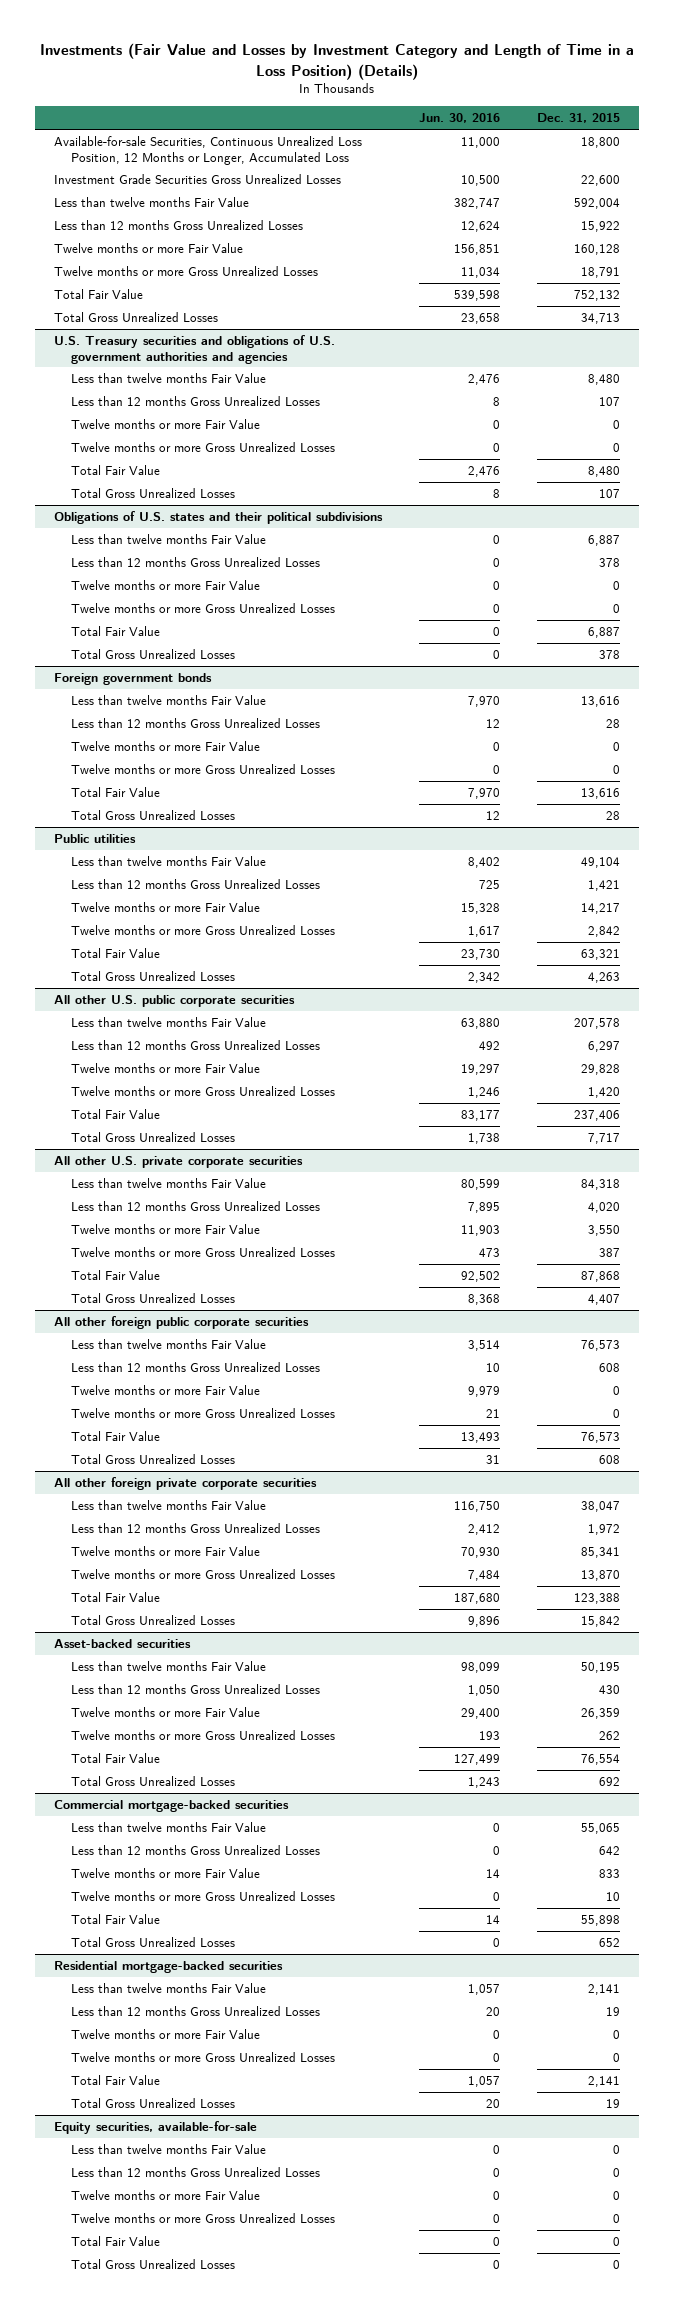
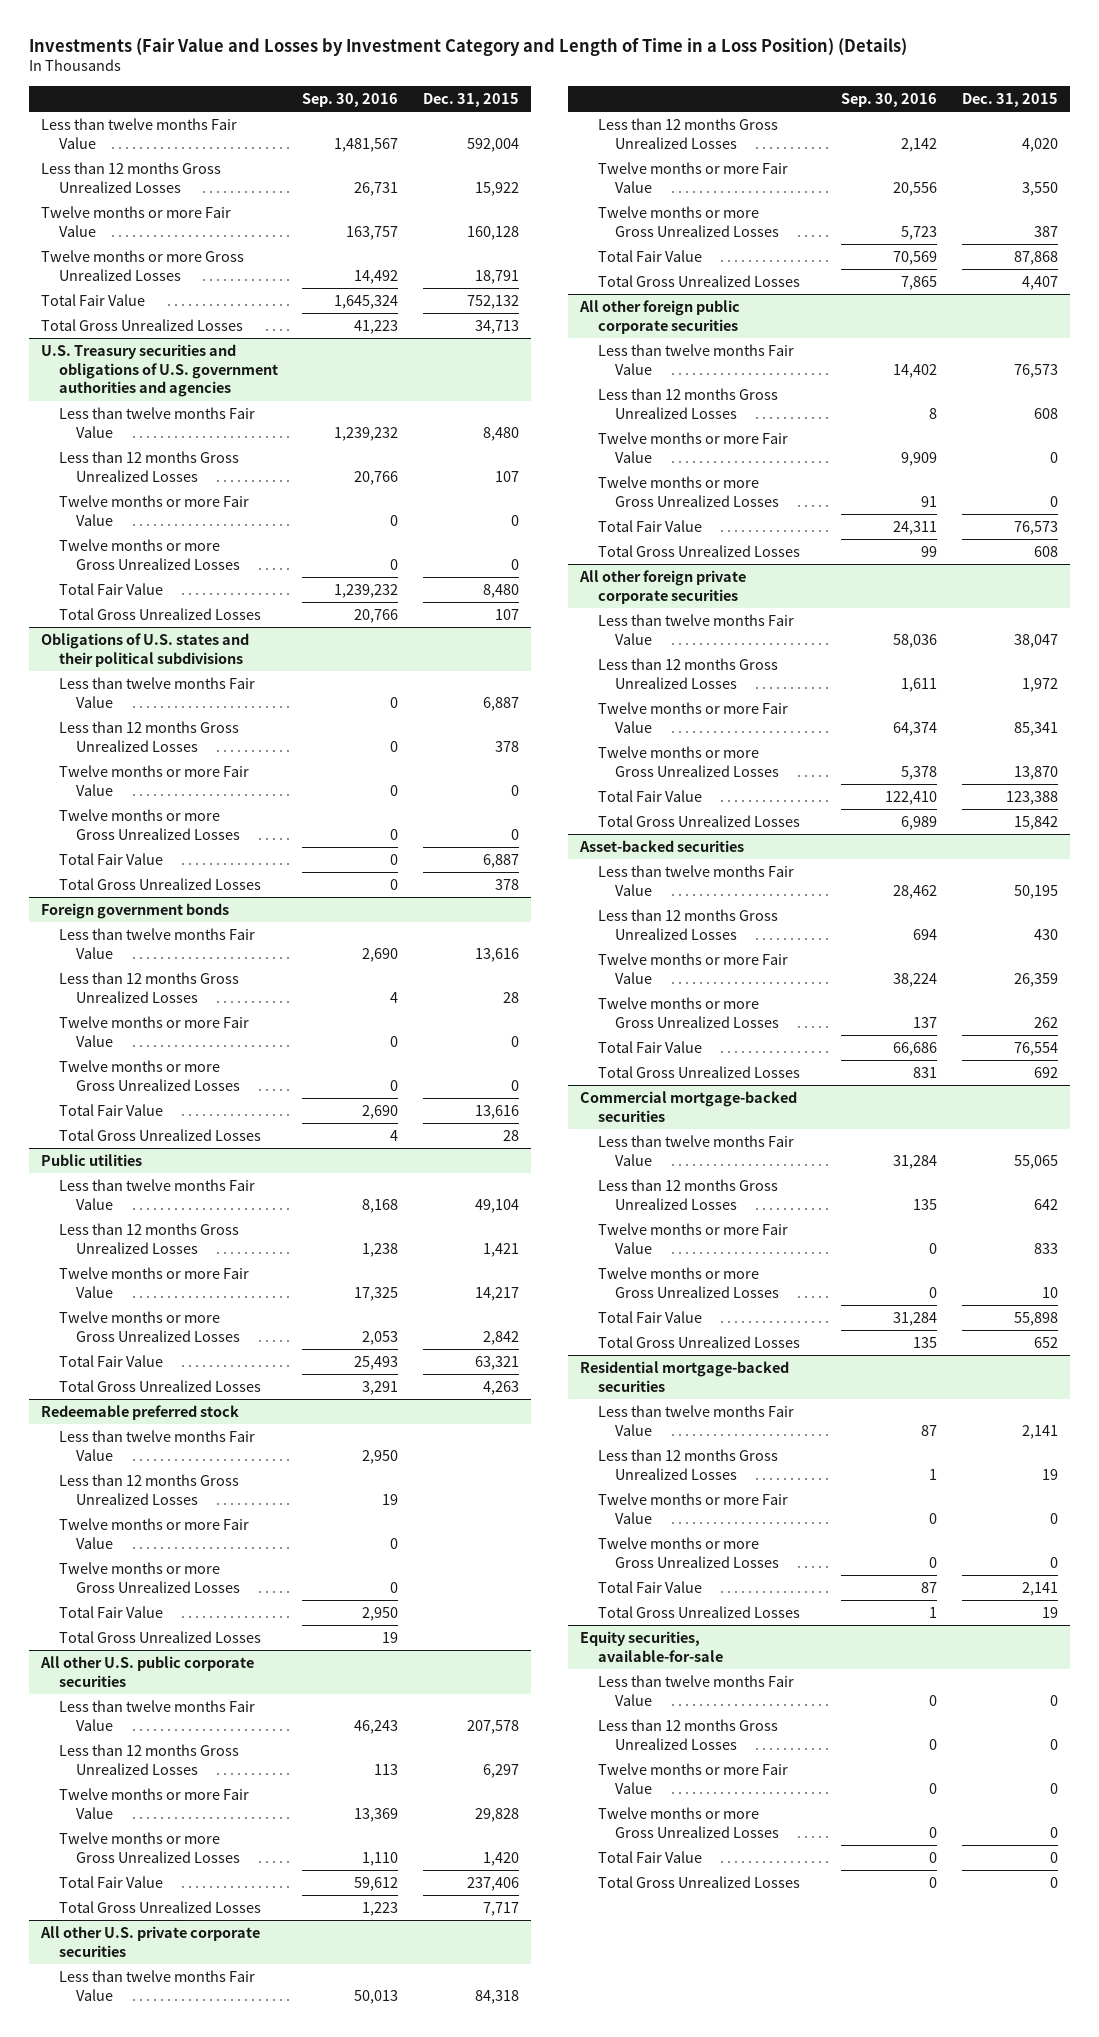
[419,113,501,124] Jun. 30, 2016 -> none
none -> [302,92,399,107] Sep. 30, 2016
[53,135,362,165] Available-for-sale Securities, Continuous Unrealized Loss Position, 12 Months or Longer, Accumulated Loss -> none
[53,173,341,184] Investment Grade Securities Gross Unrealized Losses -> none
none -> [41,1404,240,1420] Redeemable preferred stock
none -> [58,1429,255,1461] Less than twelve months Fair Value
none -> [58,1473,239,1505] Less than 12 months Gross Unrealized Losses
none -> [58,1517,249,1549] Twelve months or more Fair Value
none -> [58,1561,241,1593] Twelve months or more Gross Unrealized Losses
none -> [58,1605,163,1618] Total Fair Value
none -> [58,1630,261,1643] Total Gross Unrealized Losses

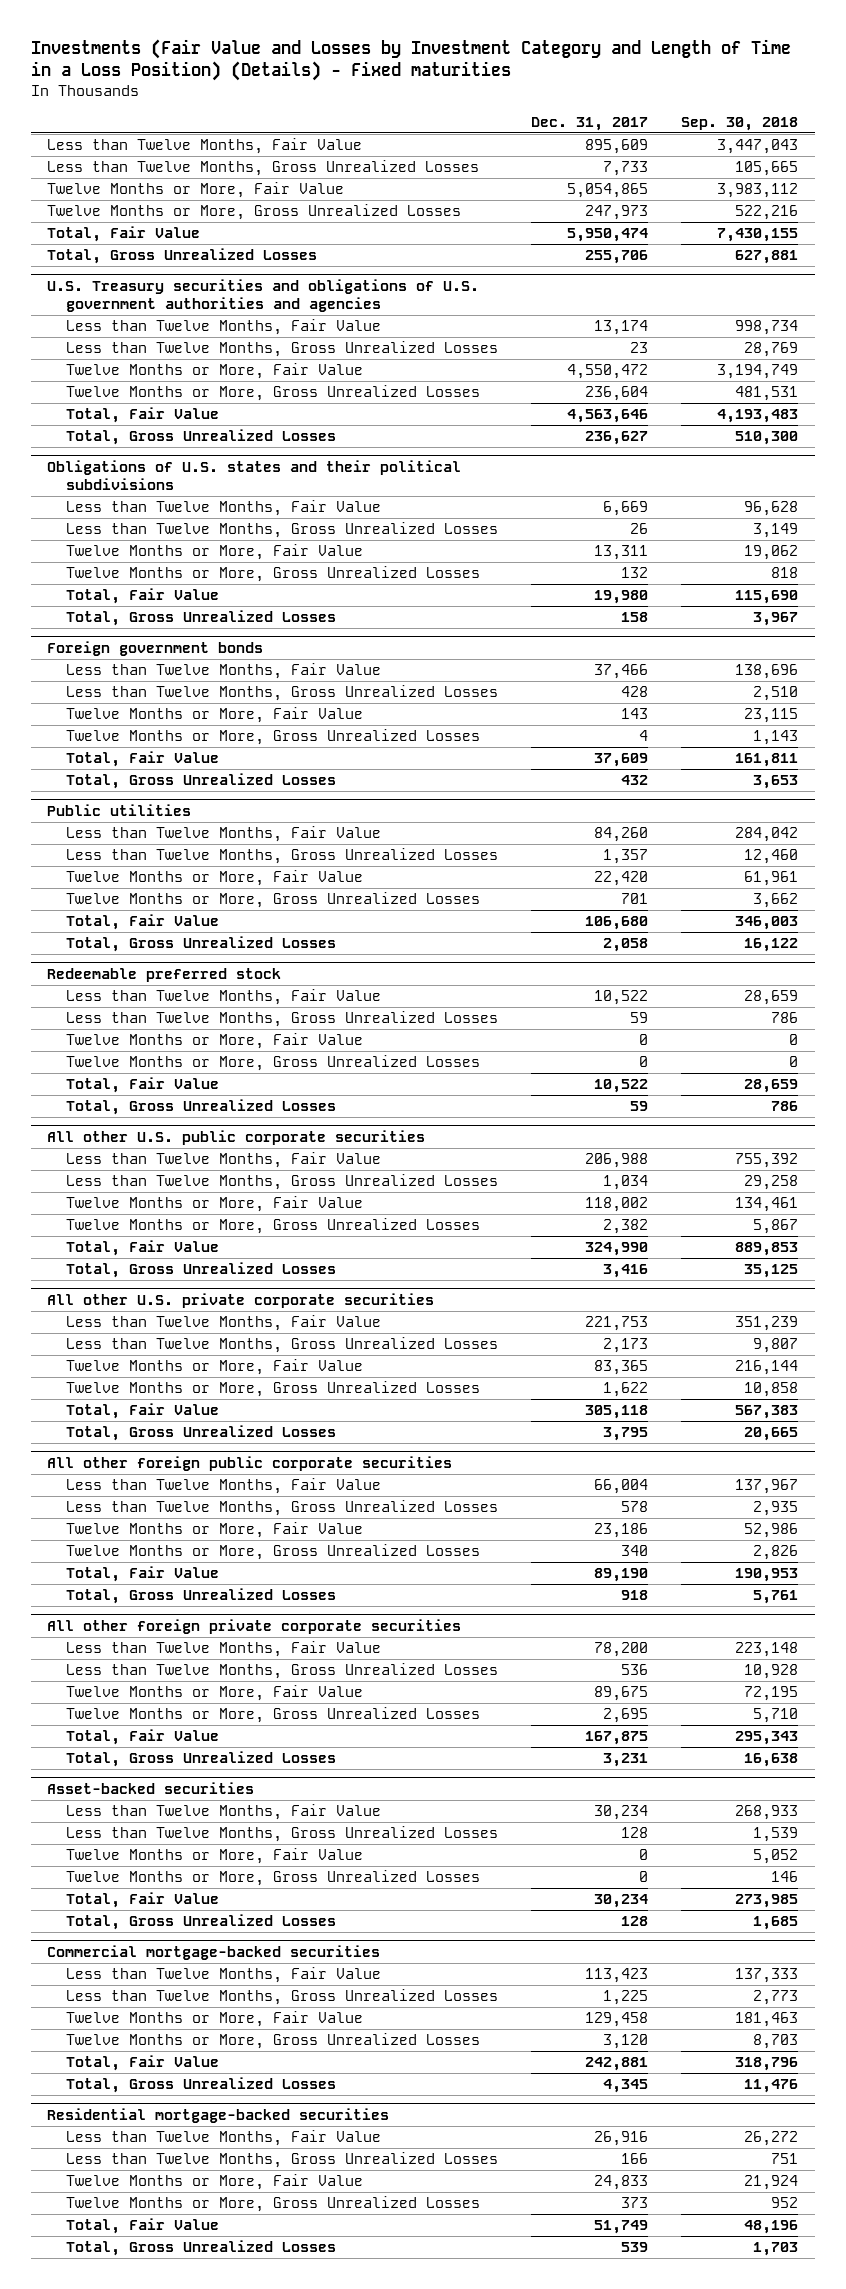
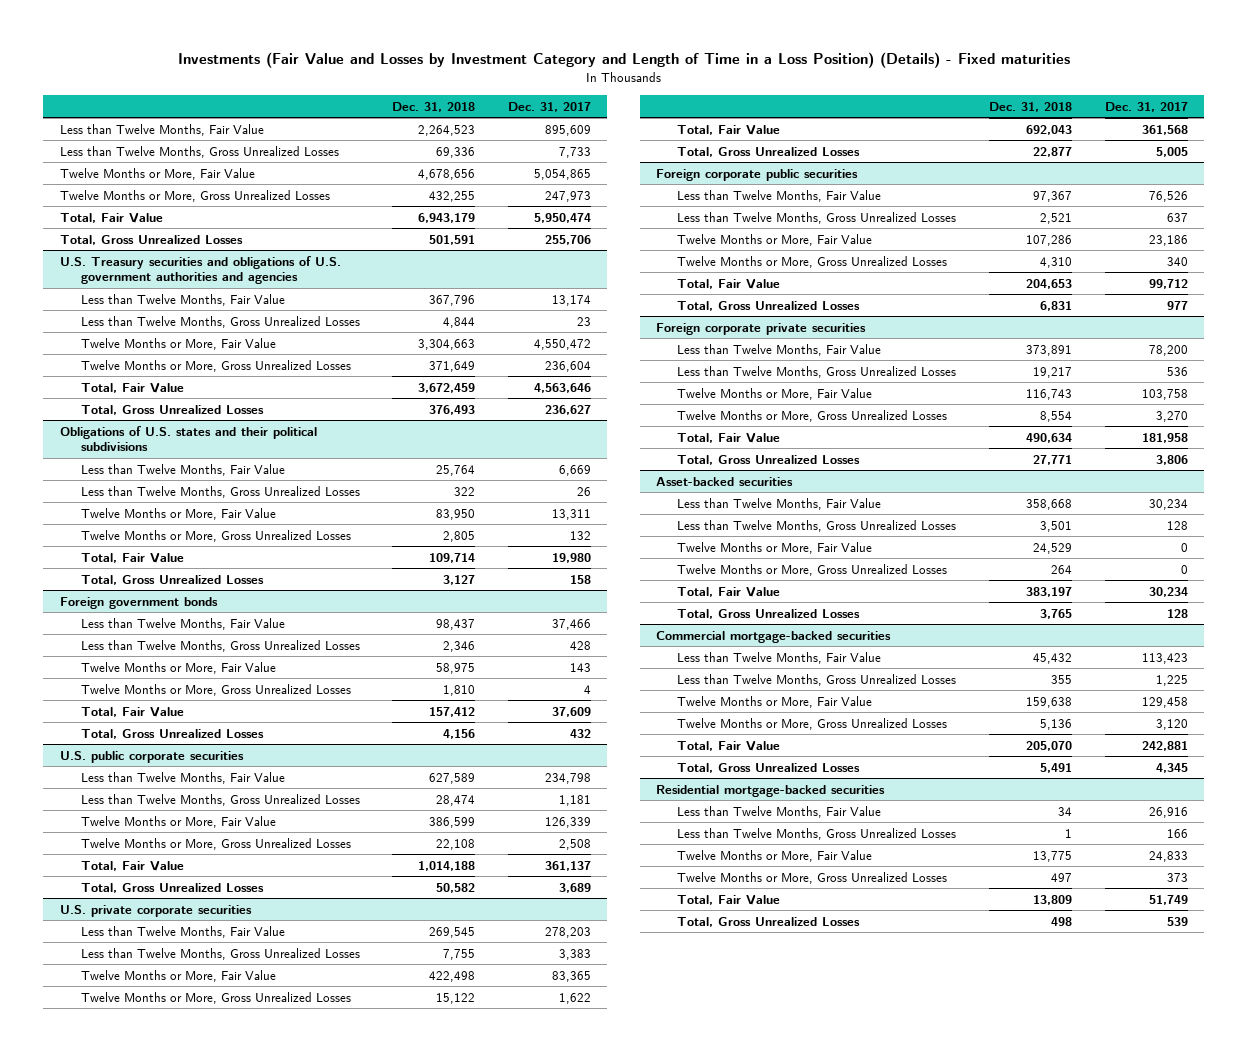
[681,116,799,131] Sep. 30, 2018 -> none
none -> [392,101,476,112] Dec. 31, 2018
[65,1033,363,1050] Twelve Months or More, Fair Value -> none
[65,1055,480,1072] Twelve Months or More, Gross Unrealized Losses -> none
[65,1077,219,1094] Total, Fair Value -> none
[65,1099,336,1116] Total, Gross Unrealized Losses -> none
[47,1130,426,1146] All other U.S. public corporate securities -> none
[65,1152,381,1169] Less than Twelve Months, Fair Value -> none
[65,1174,498,1191] Less than Twelve Months, Gross Unrealized Losses -> none
[65,1196,363,1213] Twelve Months or More, Fair Value -> none
[65,1218,480,1235] Twelve Months or More, Gross Unrealized Losses -> none
[65,1240,219,1257] Total, Fair Value -> none
[65,1262,336,1279] Total, Gross Unrealized Losses -> none
[47,1293,435,1309] All other U.S. private corporate securities -> none
[65,1315,381,1332] Less than Twelve Months, Fair Value -> none
[65,1337,498,1354] Less than Twelve Months, Gross Unrealized Losses -> none
[47,804,192,817] Public utilities -> [59,750,244,763] U.S. public corporate securities
[594,827,649,843] 84,260 -> [544,772,591,784] 234,798
[603,849,649,865] 1,357 -> [558,794,591,806] 1,181
[594,871,649,887] 22,420 -> [544,816,591,828] 126,339
[621,893,649,905] 701 -> [558,838,591,850] 2,508
[585,916,649,931] 106,680 -> [544,860,591,871] 361,137
[603,938,649,953] 2,058 -> [558,882,591,893] 3,689
[47,968,282,983] Redeemable preferred stock -> [59,904,252,917] U.S. private corporate securities
[594,990,649,1006] 10,522 -> [544,926,591,938] 278,203
[630,1012,649,1024] 59 -> [558,948,591,960] 3,383
[585,1405,649,1420] 305,118 -> [1141,124,1188,135] 361,568
[603,1427,649,1442] 3,795 -> [1155,146,1188,157] 5,005
[47,1456,453,1472] All other foreign public corporate securities -> [656,168,859,181] Foreign corporate public securities
[594,1479,649,1495] 66,004 -> [1148,190,1188,202] 76,526
[621,1501,649,1513] 578 -> [1166,212,1188,222] 637
[594,1568,649,1583] 89,190 -> [1148,278,1188,289] 99,712
[621,1590,649,1601] 918 -> [1166,300,1188,310] 977
[47,1619,462,1635] All other foreign private corporate securities -> [656,322,867,335] Foreign corporate private securities
[594,1686,649,1702] 89,675 -> [1141,388,1188,400] 103,758
[603,1708,649,1724] 2,695 -> [1155,410,1188,422] 3,270
[585,1731,649,1746] 167,875 -> [1141,432,1188,443] 181,958
[603,1753,649,1768] 3,231 -> [1155,454,1188,465] 3,806

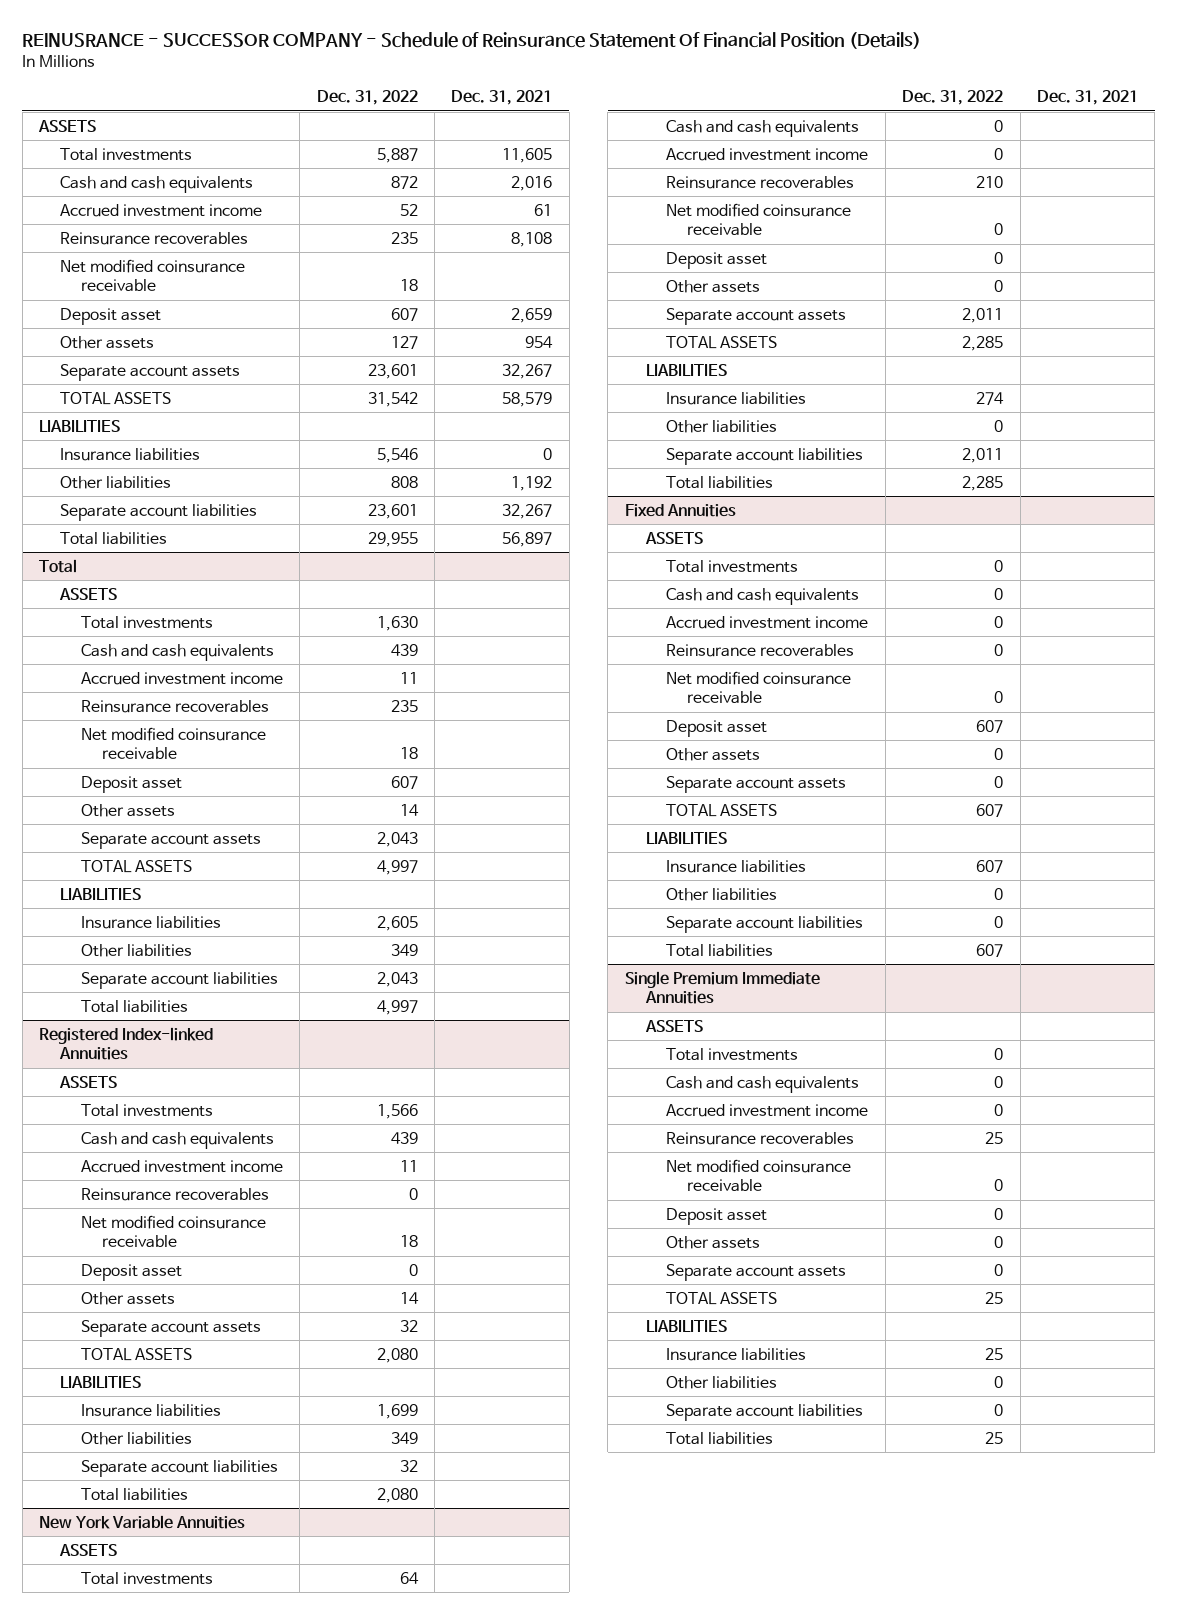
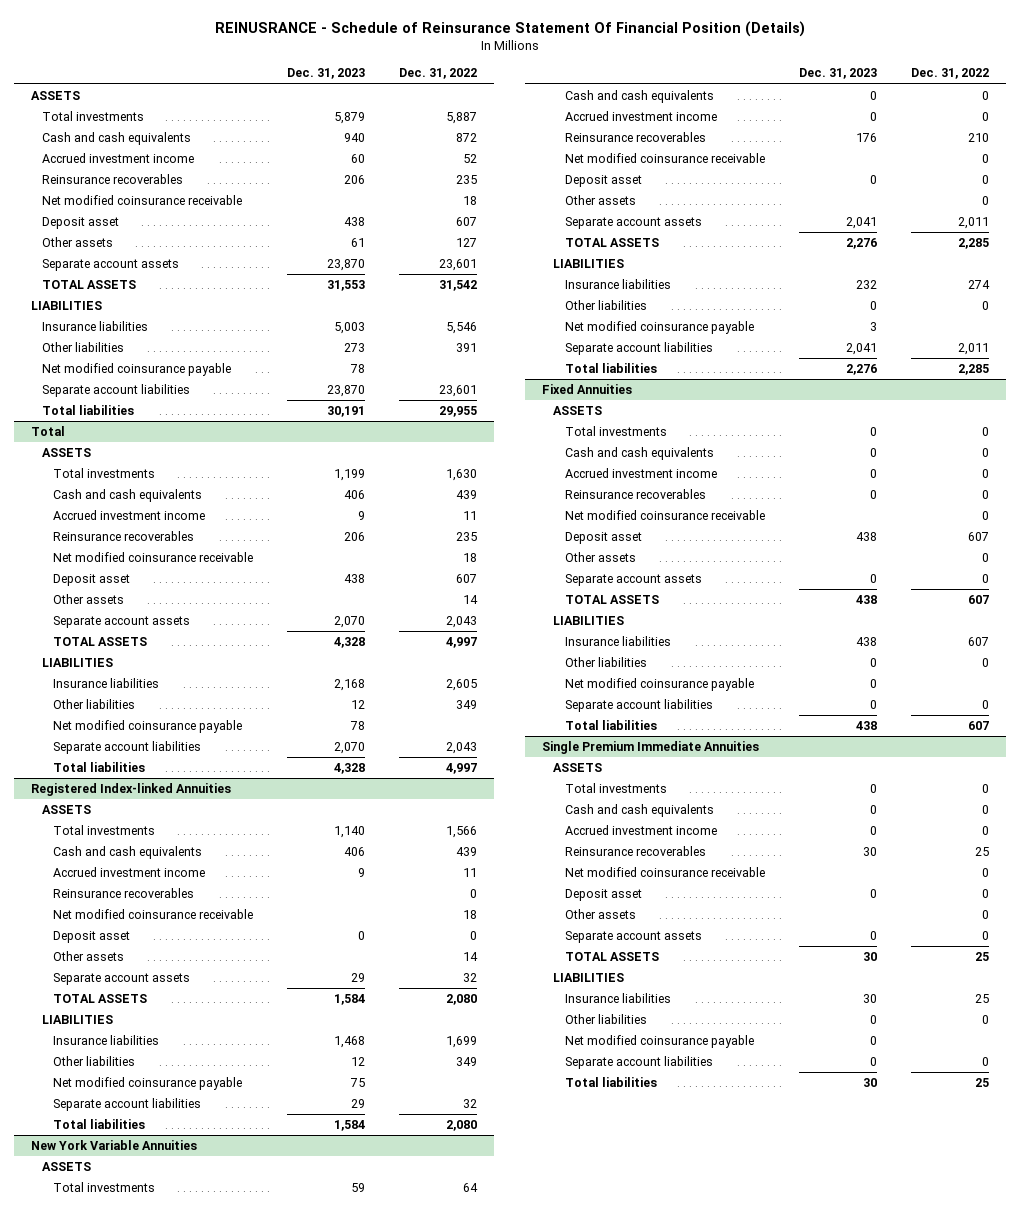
[22,32,922,50] REINUSRANCE - SUCCESSOR COMPANY - Schedule of Reinsurance Statement Of Financial Position (Details) -> [214,20,805,37] REINUSRANCE - Schedule of Reinsurance Statement Of Financial Position (Details)
[451,90,553,106] Dec. 31, 2021 -> none
none -> [286,68,365,80] Dec. 31, 2023
[390,475,418,488] 808 -> [456,343,478,353] 391
none -> [41,363,231,377] Net modified coinsurance payable
none -> [52,720,242,734] Net modified coinsurance payable
none -> [52,1077,242,1091] Net modified coinsurance payable
none -> [564,321,754,335] Net modified coinsurance payable
none -> [564,678,754,692] Net modified coinsurance payable
none -> [564,1035,754,1049] Net modified coinsurance payable

